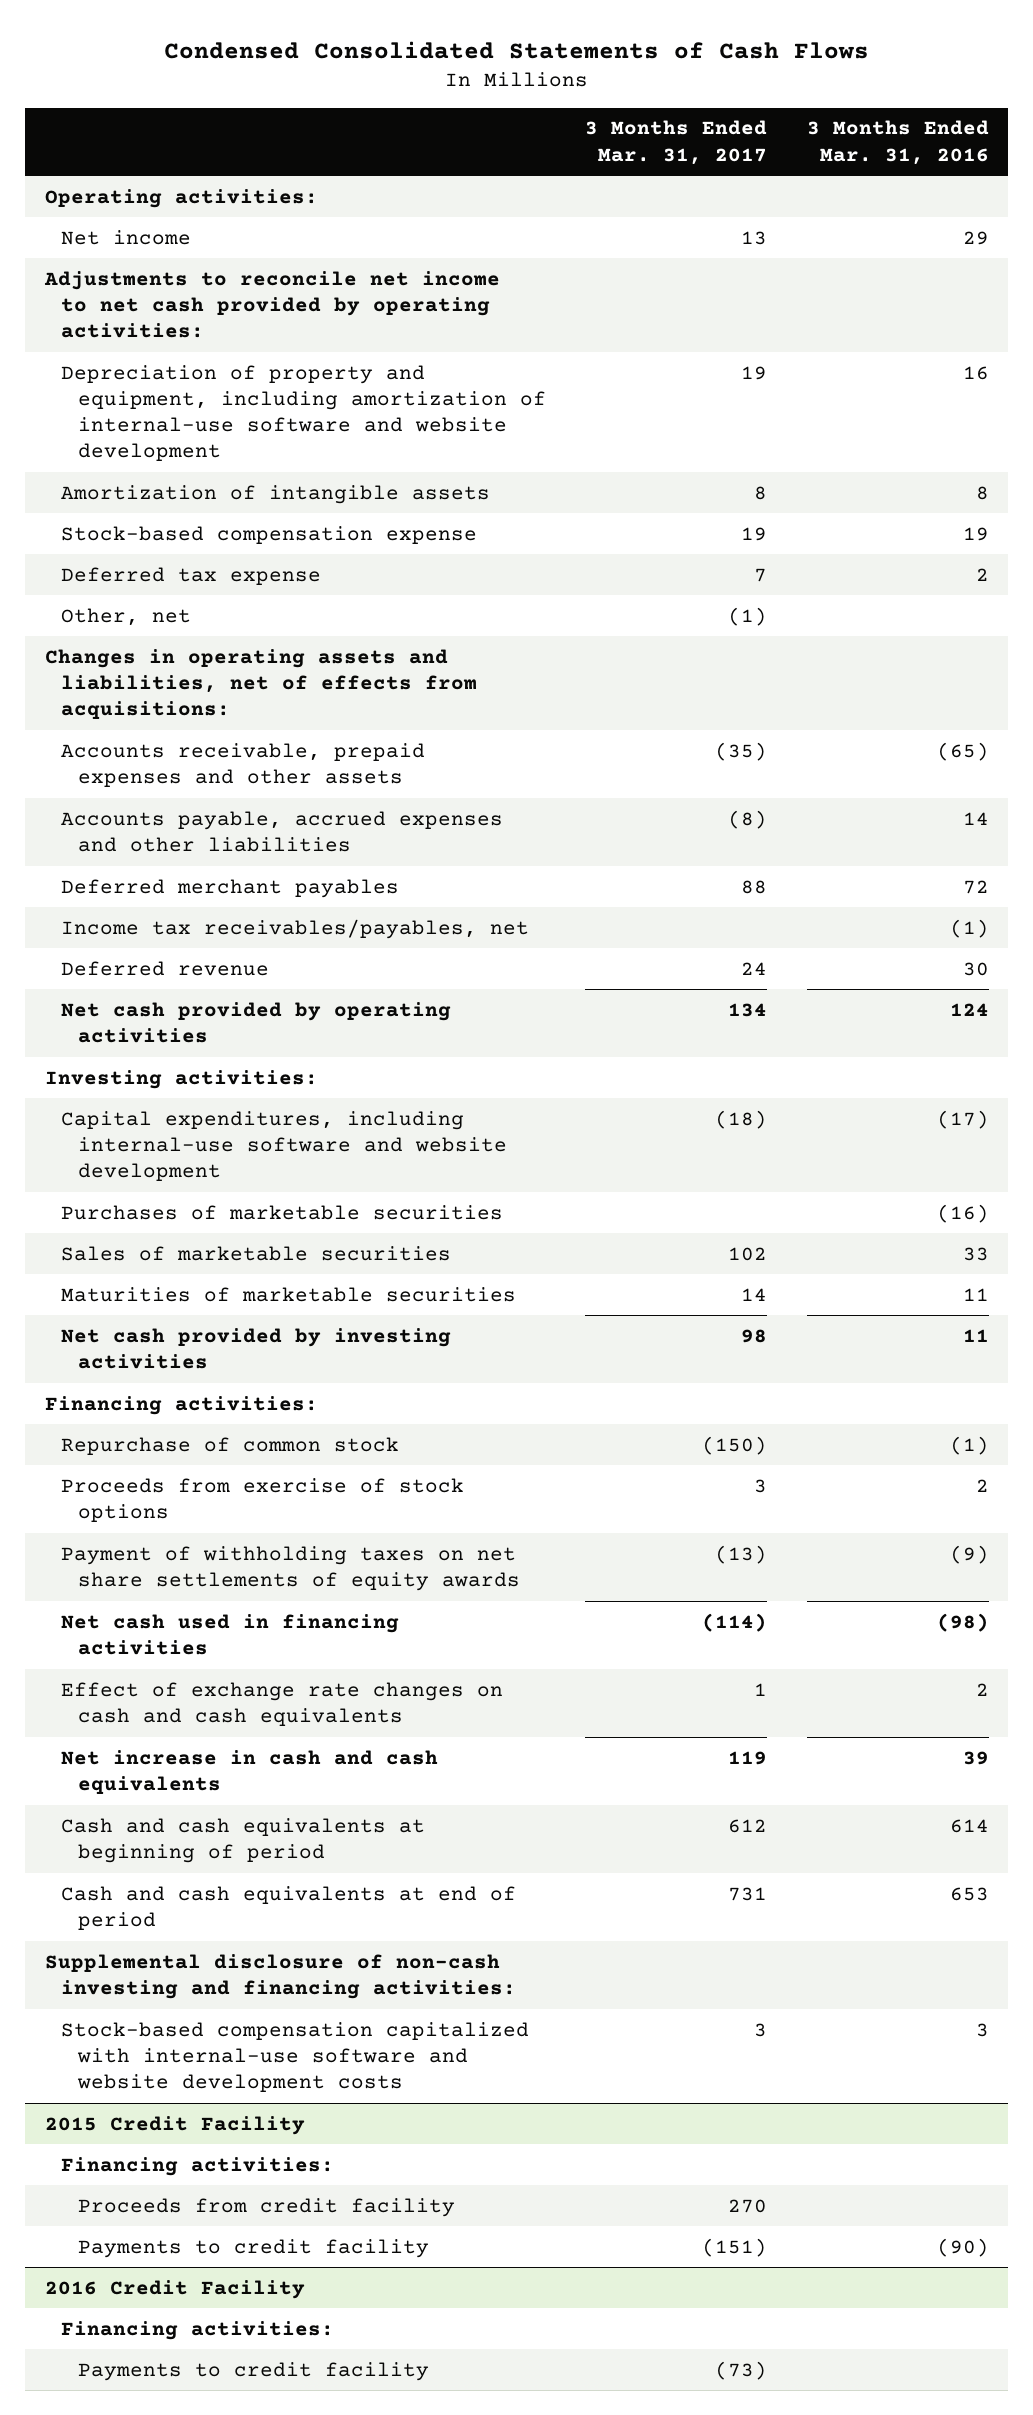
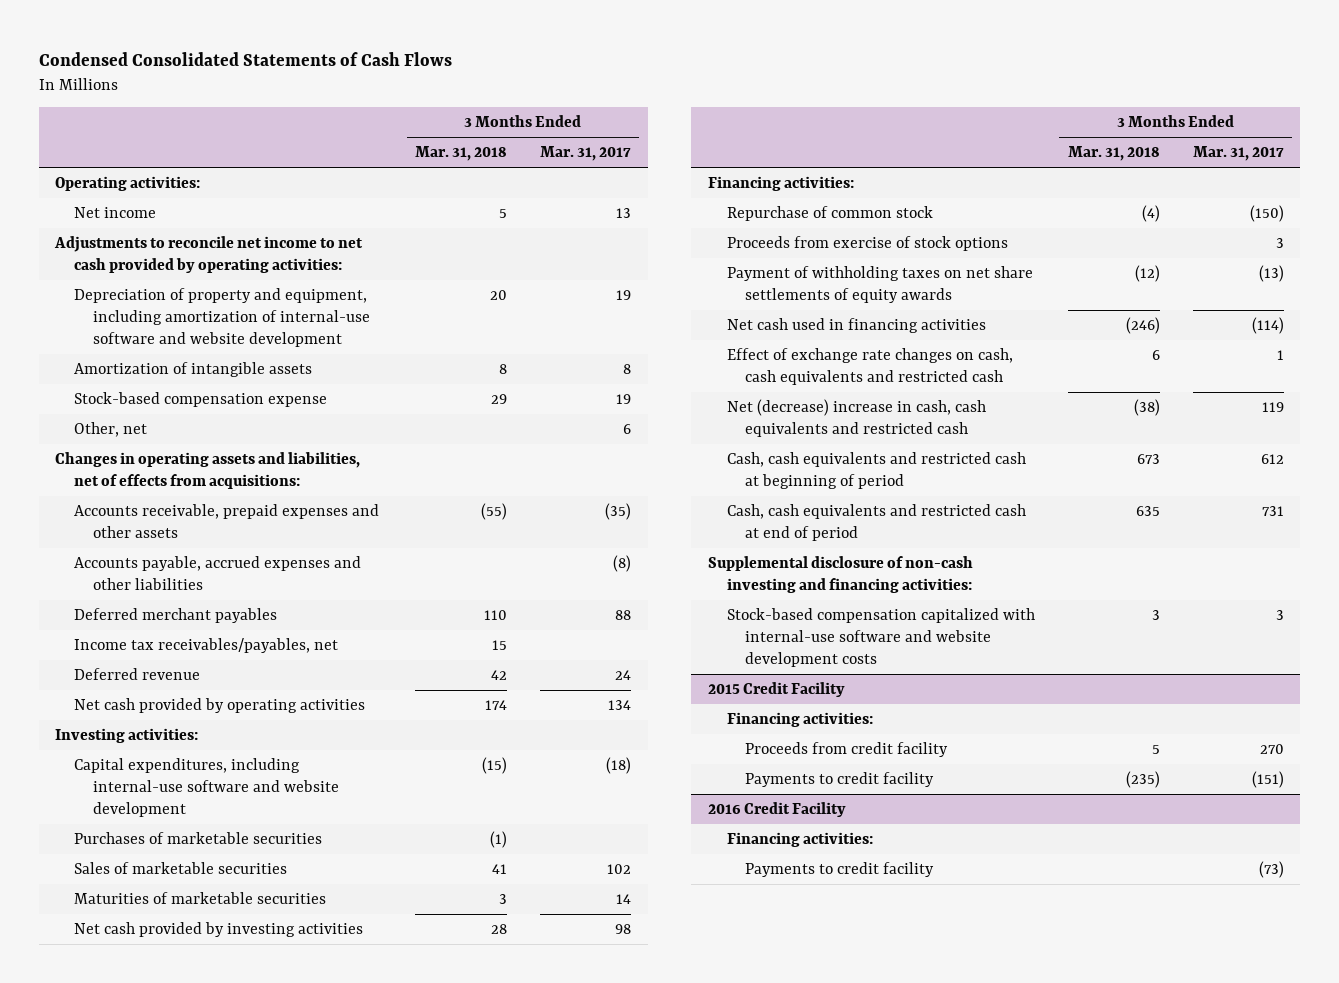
[806,120,989,165] 3 Months Ended Mar. 31, 2016 -> none
none -> [415,146,508,162] Mar. 31, 2018
[61,566,322,585] Deferred tax expense -> none
[728,606,768,626] (1) -> [623,423,632,434] 6
[61,1681,504,1727] Effect of exchange rate changes on cash and cash equivalents -> [726,347,1013,385] Effect of exchange rate changes on cash, cash equivalents and restricted cash
[61,1749,439,1795] Net increase in cash and cash equivalents -> [726,398,986,437] Net (decrease) increase in cash, cash equivalents and restricted cash
[61,1817,426,1864] Cash and cash equivalents at beginning of period -> [726,451,1026,489] Cash, cash equivalents and restricted cash at beginning of period
[61,1885,517,1931] Cash and cash equivalents at end of period -> [726,503,1026,541] Cash, cash equivalents and restricted cash at end of period

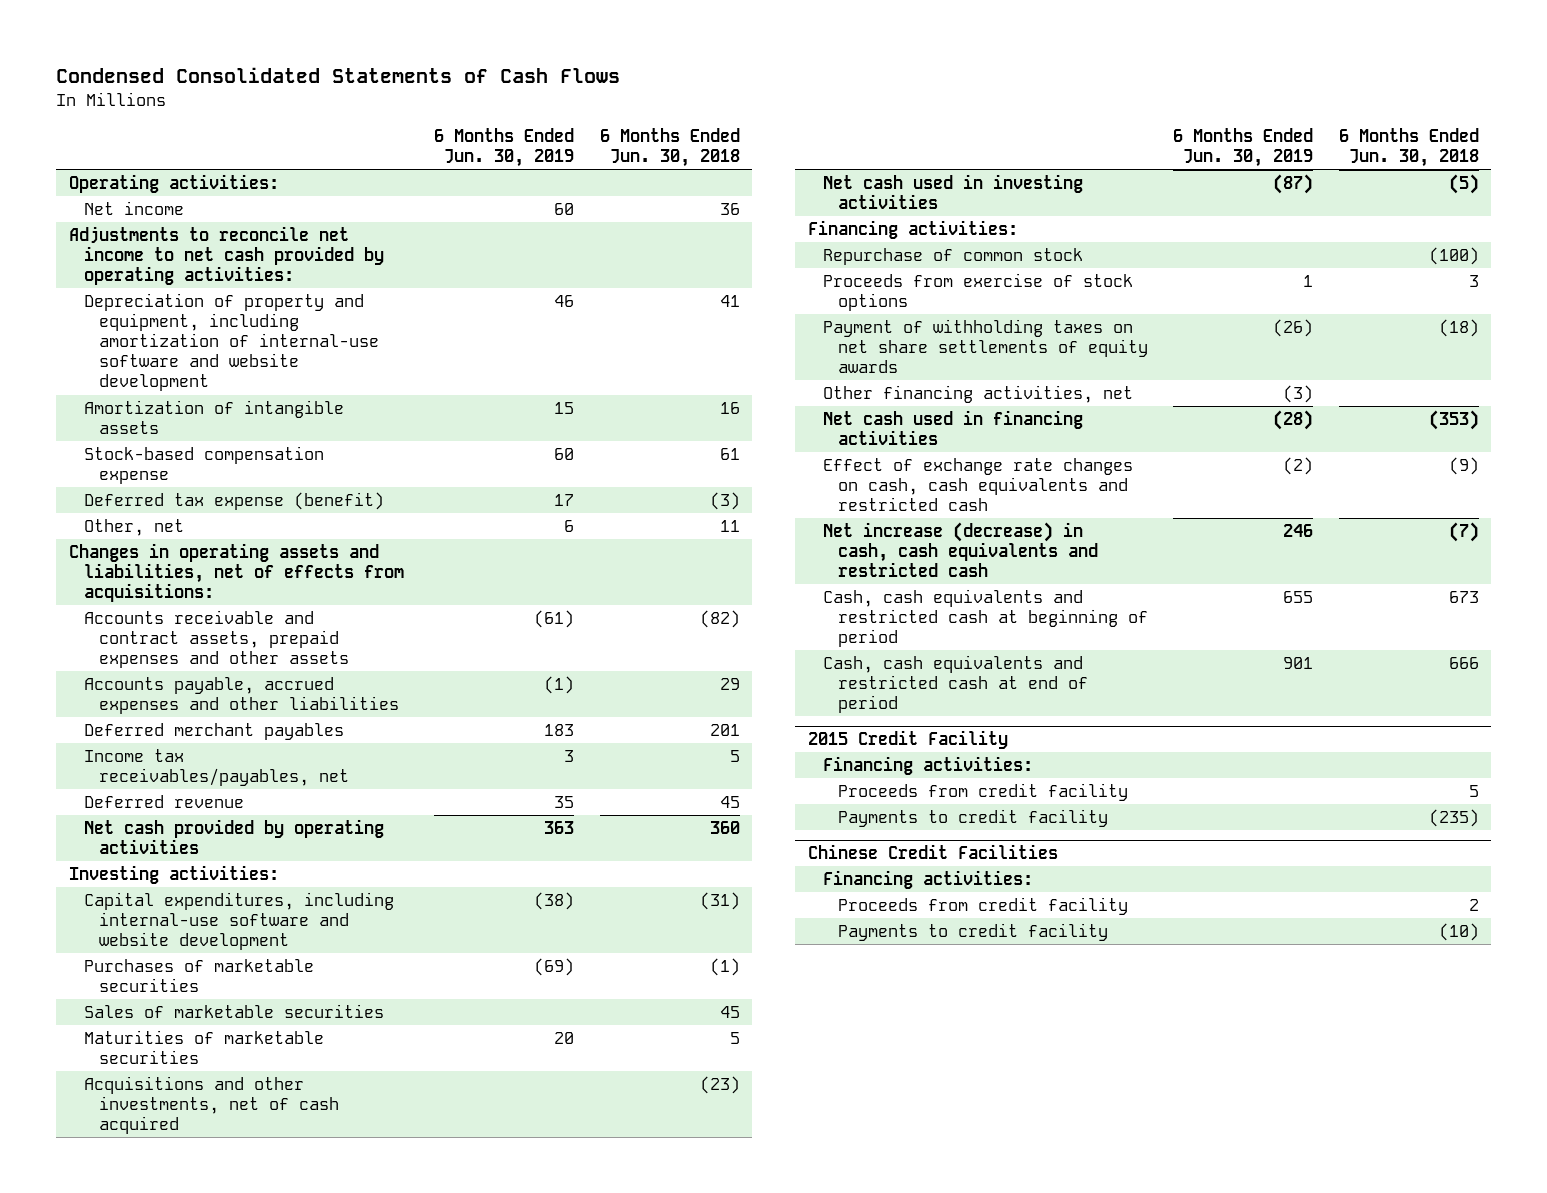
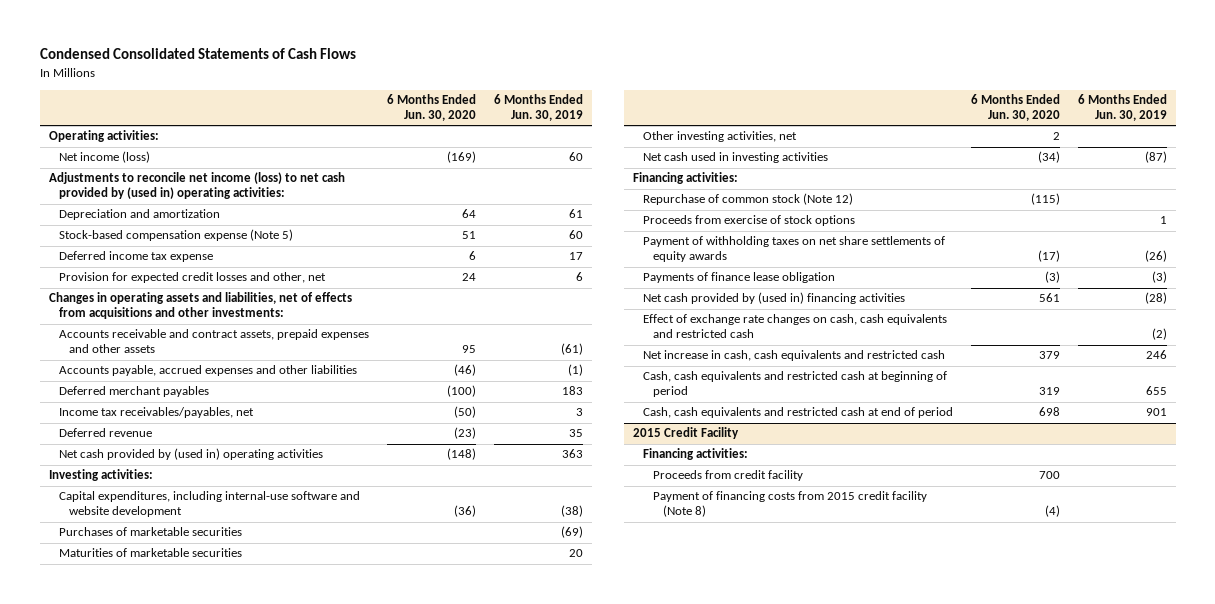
[599,127,740,168] 6 Months Ended Jun. 30, 2018 -> none
none -> [386,94,476,122] 6 Months Ended Jun. 30, 2020
[83,293,379,392] Depreciation of property and equipment, including amortization of internal-use software and website development -> none
[83,400,344,435] Amortization of intangible assets -> none
[83,519,184,537] Other, net -> none
[83,201,184,216] Net income -> [58,151,150,164] Net income (loss)
[68,226,384,286] Adjustments to reconcile net income to net cash provided by operating activities: -> [48,172,345,200] Adjustments to reconcile net income (loss) to net cash provided by (used in) operating activities:
none -> [58,209,220,221] Depreciation and amortization
[83,446,324,485] Stock-based compensation expense -> [58,229,293,242] Stock-based compensation expense (Note 5)
[83,492,384,511] Deferred tax expense (benefit) -> [58,251,213,263] Deferred income tax expense
none -> [58,272,326,284] Provision for expected credit losses and other, net
[68,543,404,603] Changes in operating assets and liabilities, net of effects from acquisitions: -> [48,292,352,320] Changes in operating assets and liabilities, net of effects from acquisitions and other investments:
[83,819,384,855] Net cash provided by operating activities -> [58,448,323,461] Net cash provided by (used in) operating activities
[83,1004,384,1019] Sales of marketable securities -> none
[83,1076,339,1135] Acquisitions and other investments, net of cash acquired -> none
none -> [642,131,797,143] Other investing activities, net
[822,248,1083,266] Repurchase of common stock -> [642,193,853,206] Repurchase of common stock (Note 12)
[822,385,1133,404] Other financing activities, net -> none
none -> [642,272,835,284] Payments of finance lease obligation
[822,410,1083,446] Net cash used in financing activities -> [642,292,905,305] Net cash provided by (used in) financing activities
[822,522,1098,578] Net increase (decrease) in cash, cash equivalents and restricted cash -> [642,350,945,362] Net increase in cash, cash equivalents and restricted cash
[837,809,1108,828] Payments to credit facility -> none
[807,844,1058,860] Chinese Credit Facilities -> none
[822,870,1033,890] Financing activities: -> none
[837,897,1128,916] Proceeds from credit facility -> none
[837,923,1108,942] Payments to credit facility -> none
none -> [652,491,927,518] Payment of financing costs from 2015 credit facility (Note 8)

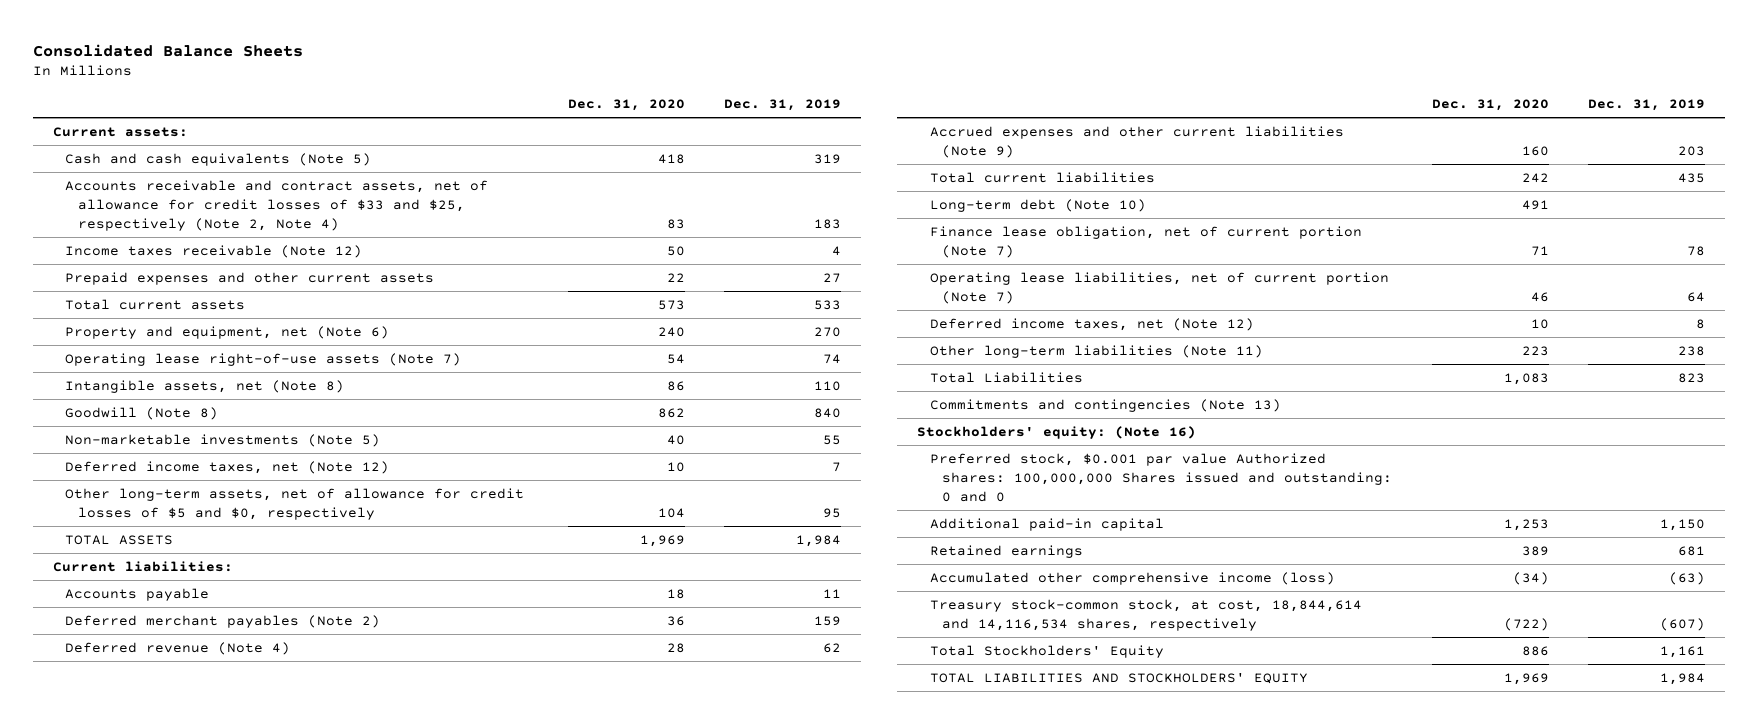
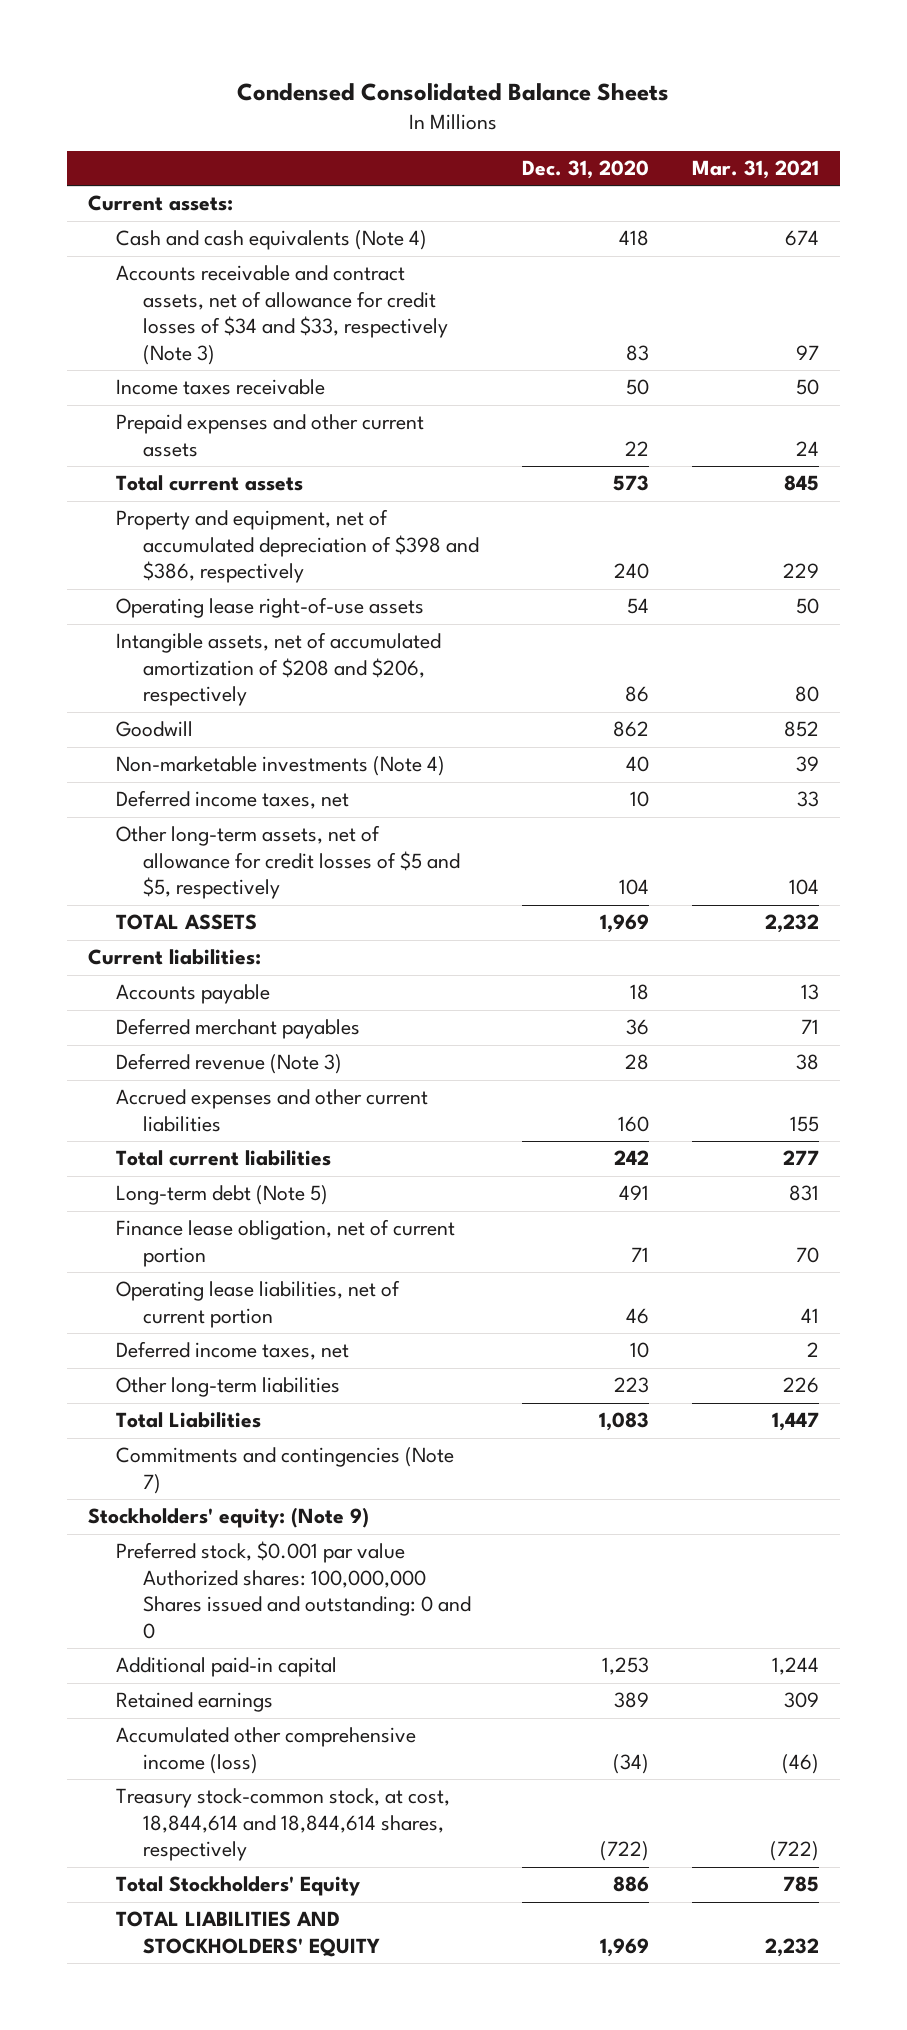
[33,43,304,57] Consolidated Balance Sheets -> [237,83,670,102] Condensed Consolidated Balance Sheets
[724,98,842,111] Dec. 31, 2019 -> none
none -> [691,159,819,179] Mar. 31, 2021
[65,152,372,166] Cash and cash equivalents (Note 5) -> [115,230,427,251] Cash and cash equivalents (Note 4)
[65,179,489,231] Accounts receivable and contract assets, net of allowance for credit losses of $33 and $25, respectively (Note 2, Note 4) -> [115,265,448,366] Accounts receivable and contract assets, net of allowance for credit losses of $34 and $33, respectively (Note 3)
[65,244,363,258] Income taxes receivable (Note 12) -> [115,379,325,396] Income taxes receivable
[65,325,390,339] Property and equipment, net (Note 6) -> [115,509,479,584] Property and equipment, net of accumulated depreciation of $398 and $386, respectively
[65,352,462,366] Operating lease right-of-use assets (Note 7) -> [115,597,424,619] Operating lease right-of-use assets
[65,379,345,393] Intangible assets, net (Note 8) -> [115,632,441,707] Intangible assets, net of accumulated amortization of $208 and $206, respectively
[65,406,219,420] Goodwill (Note 8) -> [115,721,193,738] Goodwill
[65,433,381,447] Non-marketable investments (Note 5) -> [115,756,445,777] Non-marketable investments (Note 4)
[65,460,390,474] Deferred income taxes, net (Note 12) -> [115,790,349,810] Deferred income taxes, net
[65,487,525,520] Other long-term assets, net of allowance for credit losses of $5 and $0, respectively -> [115,825,460,900] Other long-term assets, net of allowance for credit losses of $5 and $5, respectively
[65,614,381,628] Deferred merchant payables (Note 2) -> [115,1018,360,1040] Deferred merchant payables
[65,641,291,655] Deferred revenue (Note 4) -> [115,1053,342,1075] Deferred revenue (Note 3)
[929,125,1344,158] Accrued expenses and other current liabilities (Note 9) -> [115,1089,428,1132] Accrued expenses and other current liabilities
[929,198,1146,212] Long-term debt (Note 10) -> [115,1185,328,1206] Long-term debt (Note 5)
[929,225,1362,258] Finance lease obligation, net of current portion (Note 7) -> [115,1219,455,1267] Finance lease obligation, net of current portion
[929,271,1389,304] Operating lease liabilities, net of current portion (Note 7) -> [115,1280,400,1328] Operating lease liabilities, net of current portion
[929,317,1254,331] Deferred income taxes, net (Note 12) -> [115,1341,349,1361] Deferred income taxes, net
[929,344,1263,358] Other long-term liabilities (Note 11) -> [115,1377,340,1398] Other long-term liabilities
[929,398,1281,412] Commitments and contingencies (Note 13) -> [115,1447,454,1494] Commitments and contingencies (Note 7)
[916,425,1196,439] Stockholders' equity: (Note 16) -> [88,1507,370,1529] Stockholders' equity: (Note 9)
[929,598,1362,631] Treasury stock-common stock, at cost, 18,844,614 and 14,116,534 shares, respectively -> [115,1788,450,1862] Treasury stock-common stock, at cost, 18,844,614 and 18,844,614 shares, respectively

